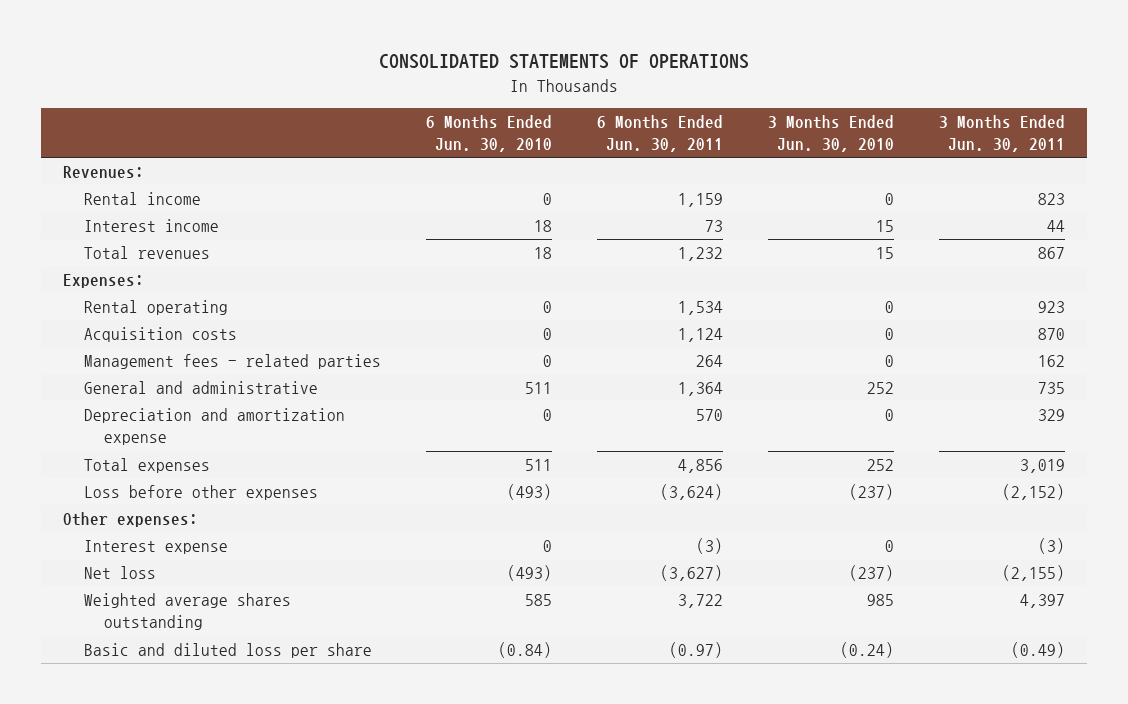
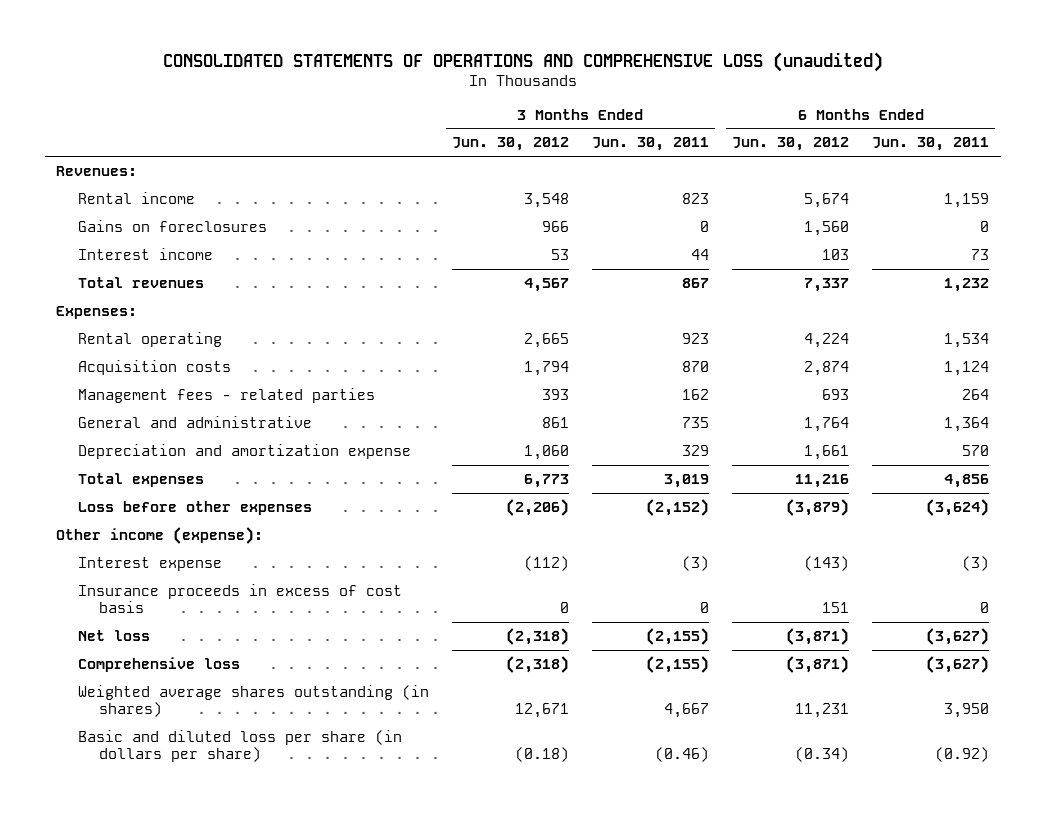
[379,54,750,70] CONSOLIDATED STATEMENTS OF OPERATIONS -> [162,51,883,72] CONSOLIDATED STATEMENTS OF OPERATIONS AND COMPREHENSIVE LOSS (unaudited)
[425,114,552,153] 6 Months Ended Jun. 30, 2010 -> none
[767,114,894,153] 3 Months Ended Jun. 30, 2010 -> none
none -> [451,137,569,152] Jun. 30, 2012
none -> [732,137,850,152] Jun. 30, 2012
none -> [77,219,267,232] Gains on foreclosures
[63,512,199,528] Other expenses: -> none
none -> [56,526,264,544] Other income (expense):
none -> [77,583,402,614] Insurance proceeds in excess of cost basis
none -> [77,656,240,672] Comprehensive loss
[83,593,291,631] Weighted average shares outstanding -> [77,684,429,718] Weighted average shares outstanding (in shares)
[677,594,723,609] 3,722 -> [944,703,990,719] 3,950
[1019,594,1065,609] 4,397 -> [664,703,710,719] 4,667
[83,643,372,659] Basic and diluted loss per share -> [77,729,402,763] Basic and diluted loss per share (in dollars per share)
[668,642,723,659] (0.97) -> [935,747,990,763] (0.92)
[1010,642,1065,659] (0.49) -> [655,747,710,763] (0.46)

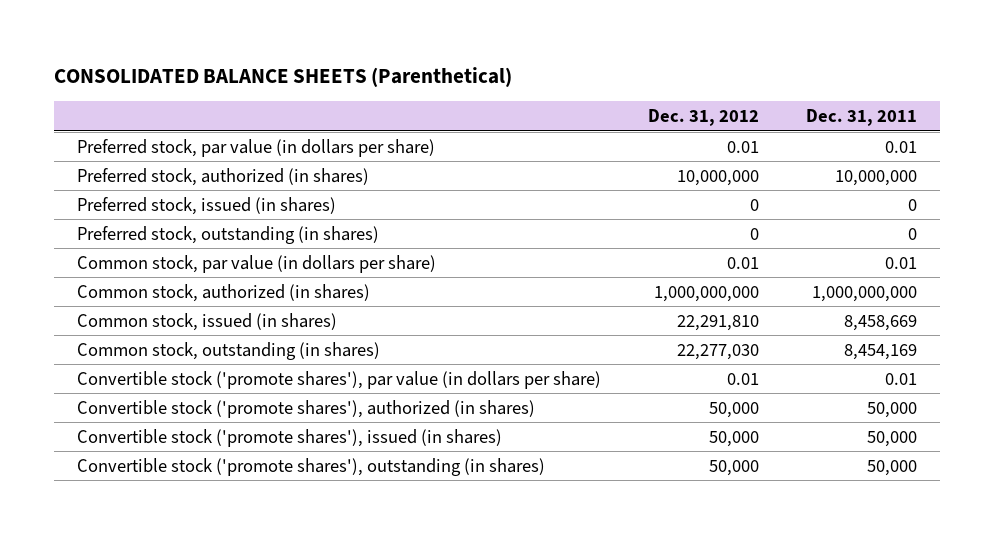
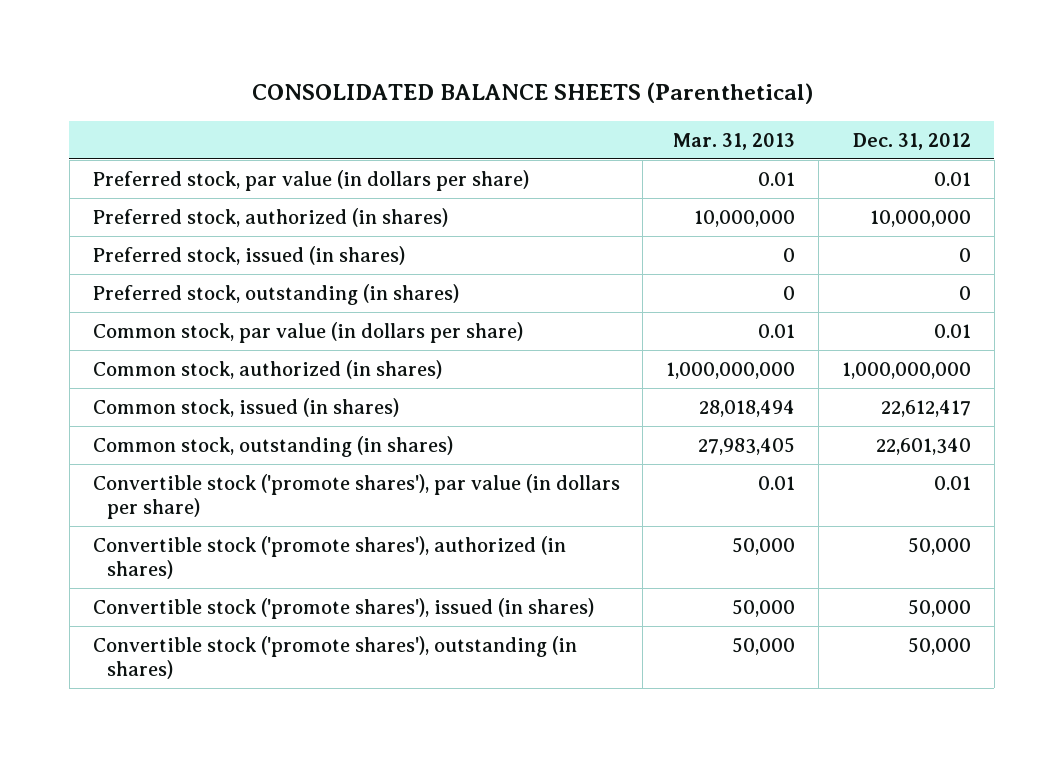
[805,108,917,126] Dec. 31, 2011 -> none
none -> [673,132,796,150] Mar. 31, 2013
[676,314,759,331] 22,291,810 -> [880,399,971,417] 22,612,417
[676,343,759,360] 22,277,030 -> [875,437,971,455] 22,601,340

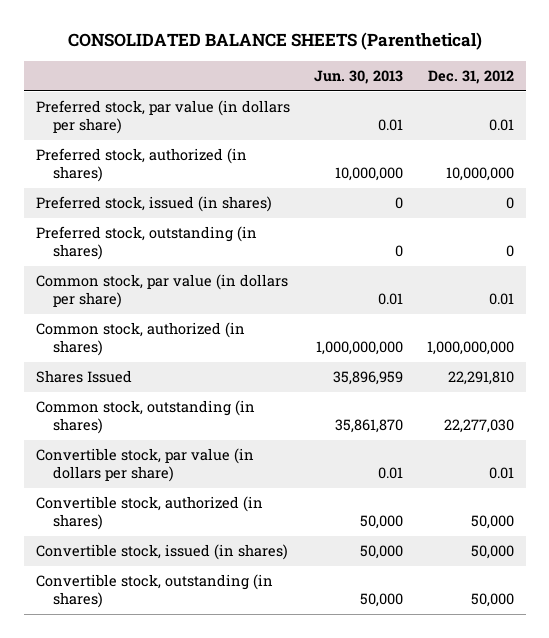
[673,132,796,150] Mar. 31, 2013 -> none
none -> [313,70,403,85] Jun. 30, 2013
[92,397,399,417] Common stock, issued (in shares) -> [35,370,132,384] Shares Issued
[880,399,971,417] 22,612,417 -> [447,371,514,386] 22,291,810
[875,437,971,455] 22,601,340 -> [443,419,514,434] 22,277,030
[92,473,620,519] Convertible stock ('promote shares'), par value (in dollars per share) -> [35,448,254,483] Convertible stock, par value (in dollars per share)
[92,535,566,579] Convertible stock ('promote shares'), authorized (in shares) -> [35,496,263,531] Convertible stock, authorized (in shares)
[92,597,594,619] Convertible stock ('promote shares'), issued (in shares) -> [35,544,288,561] Convertible stock, issued (in shares)
[92,635,577,679] Convertible stock ('promote shares'), outstanding (in shares) -> [35,574,273,609] Convertible stock, outstanding (in shares)

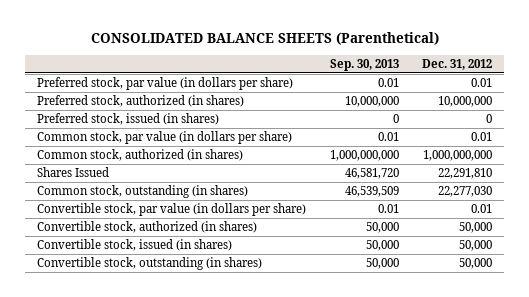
[313,70,403,85] Jun. 30, 2013 -> none
none -> [329,59,399,72] Sep. 30, 2013
[35,226,257,261] Preferred stock, outstanding (in shares) -> none

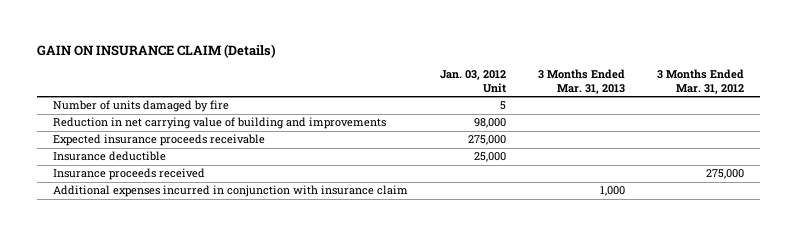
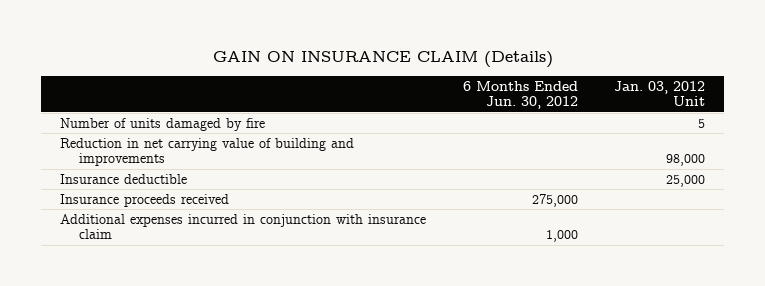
[538,69,626,94] 3 Months Ended Mar. 31, 2013 -> none
[657,69,745,94] 3 Months Ended Mar. 31, 2012 -> none
none -> [462,80,578,110] 6 Months Ended Jun. 30, 2012
[53,134,266,147] Expected insurance proceeds receivable -> none

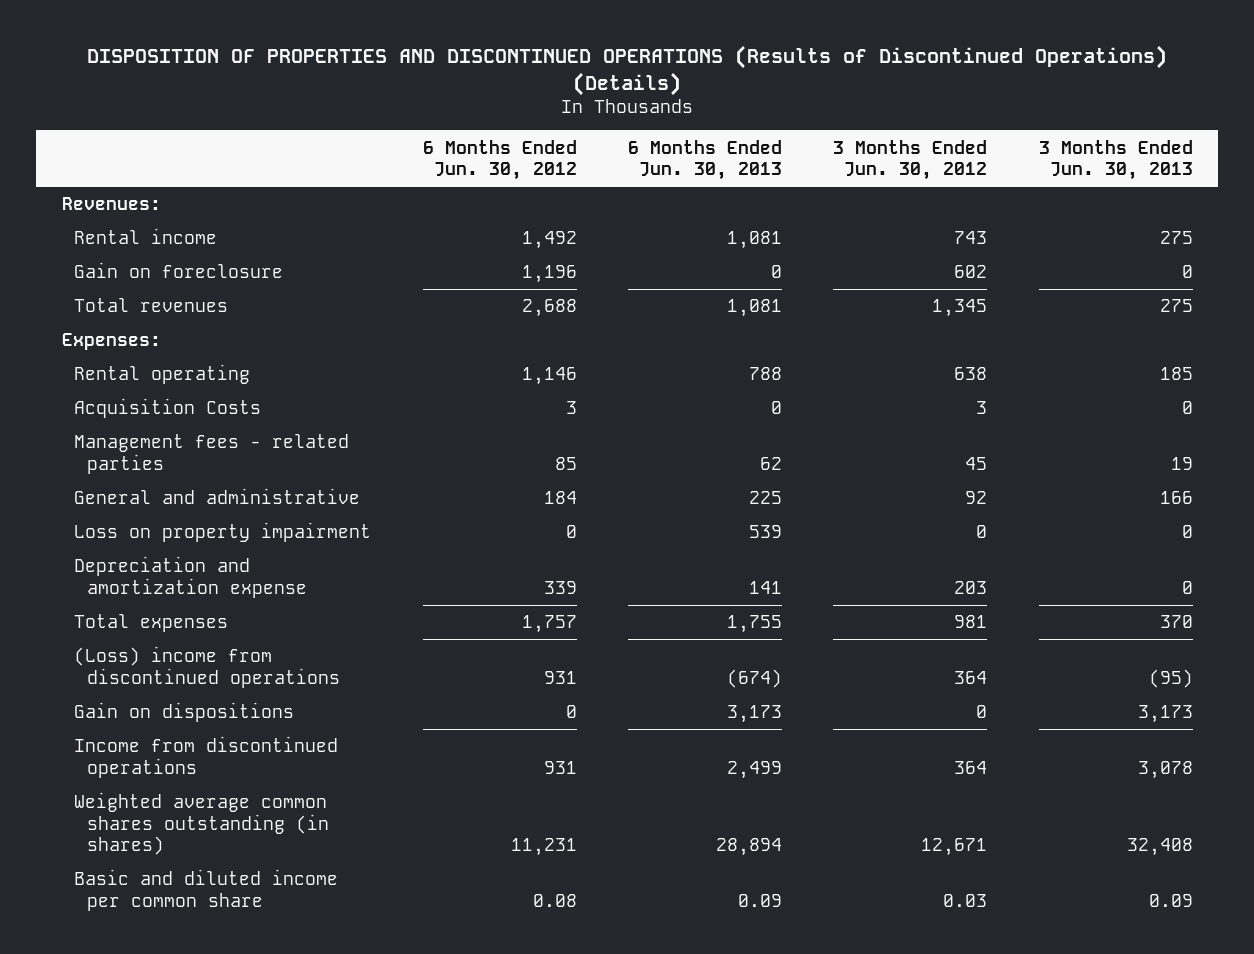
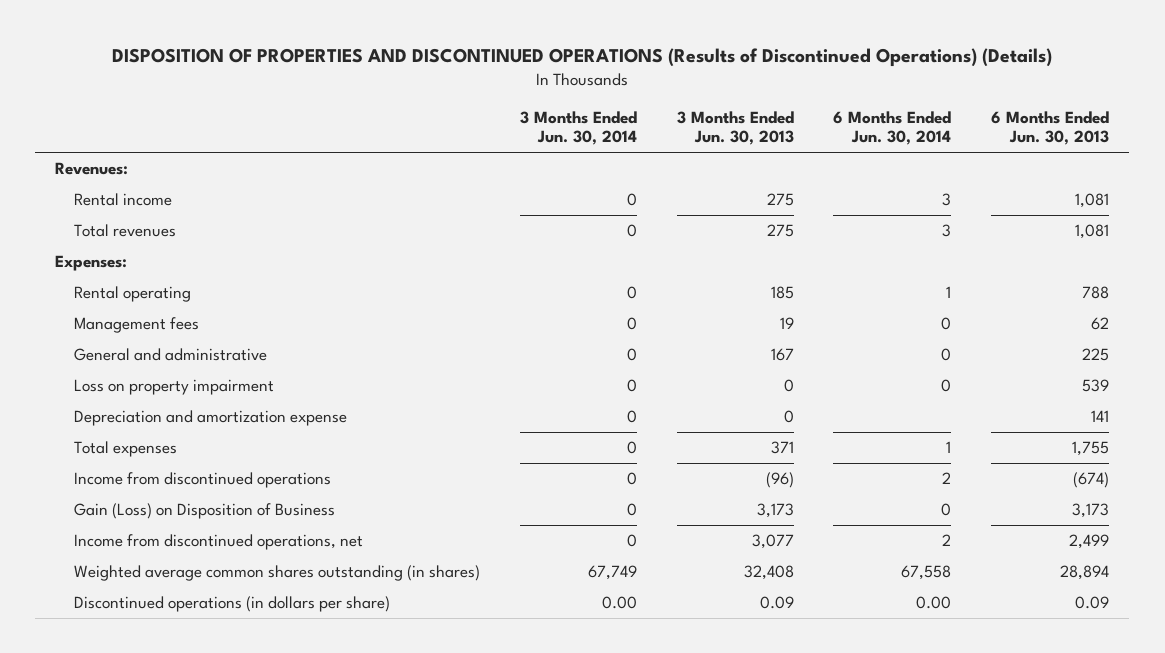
[422,139,577,181] 6 Months Ended Jun. 30, 2012 -> none
[833,139,988,181] 3 Months Ended Jun. 30, 2012 -> none
none -> [519,110,637,146] 3 Months Ended Jun. 30, 2014
none -> [833,110,952,146] 6 Months Ended Jun. 30, 2014
[74,262,284,279] Gain on foreclosure -> none
[74,398,262,419] Acquisition Costs -> none
[74,434,350,474] Management fees - related parties -> [73,317,199,334] Management fees
[1159,491,1193,505] 166 -> [770,348,794,362] 167
[1159,615,1193,629] 370 -> [770,441,794,455] 371
[74,646,340,688] (Loss) income from discontinued operations -> [73,472,331,489] Income from discontinued operations
[1148,668,1193,688] (95) -> [765,472,794,489] (96)
[74,702,295,723] Gain on dispositions -> [73,503,335,520] Gain (Loss) on Disposition of Business
[74,736,339,778] Income from discontinued operations -> [73,534,363,551] Income from discontinued operations, net
[1137,760,1193,779] 3,078 -> [751,534,794,550] 3,077
[74,869,339,911] Basic and diluted income per common share -> [73,596,390,613] Discontinued operations (in dollars per share)

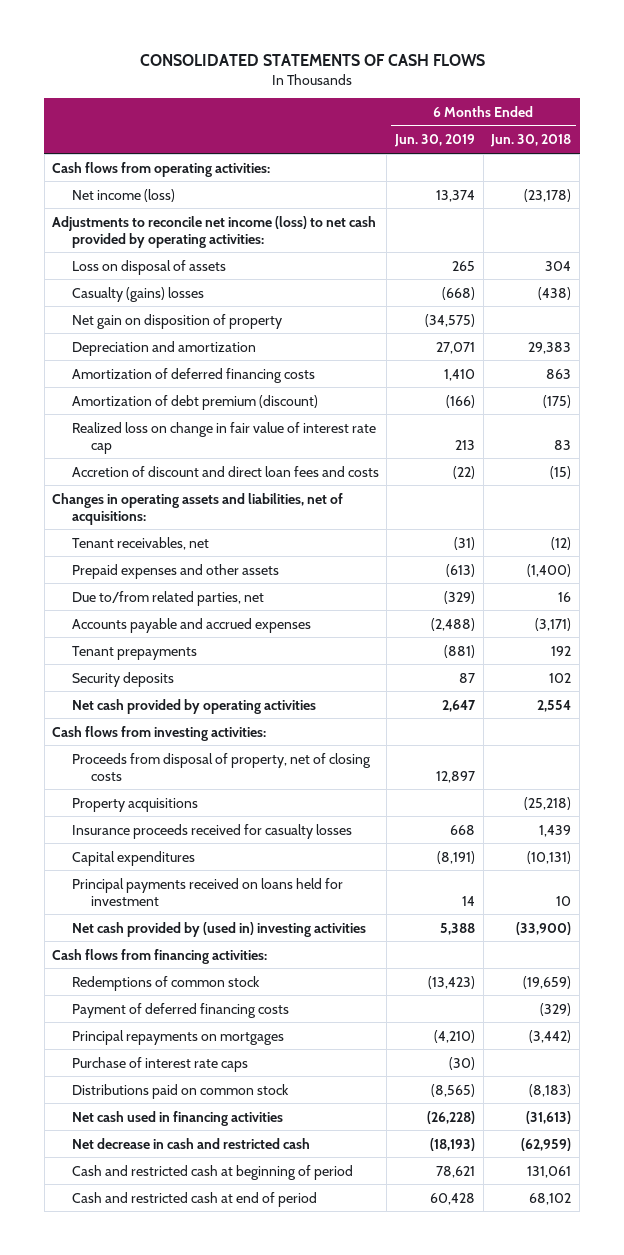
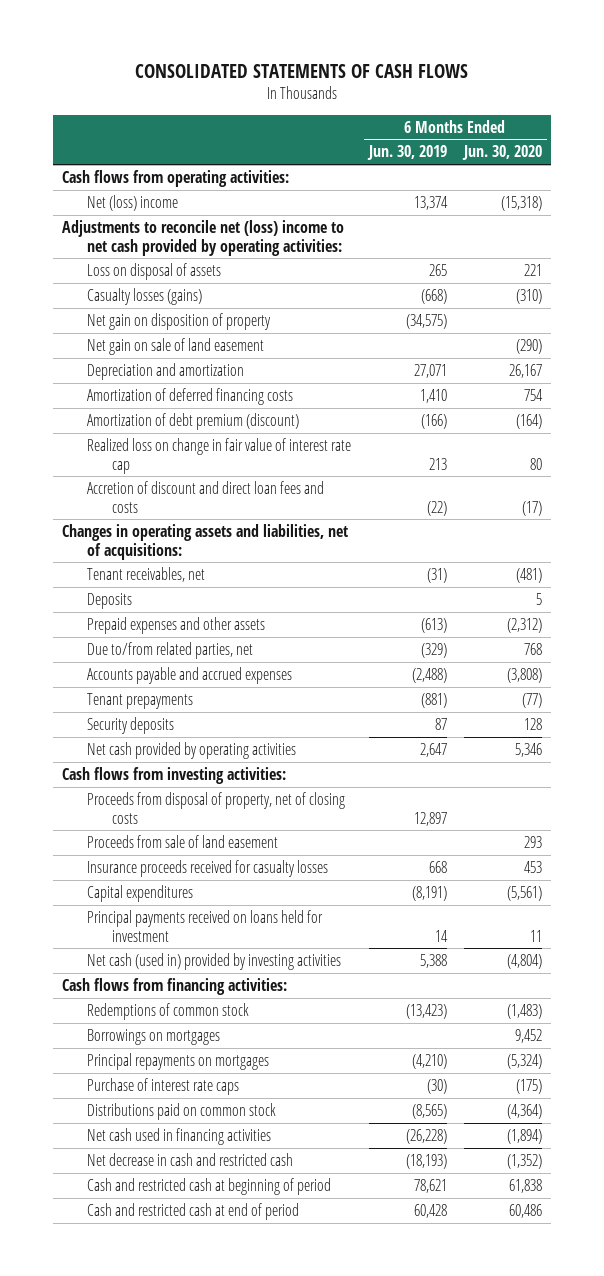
[490,134,572,148] Jun. 30, 2018 -> none
none -> [462,145,543,161] Jun. 30, 2020
[71,188,175,202] Net income (loss) -> [86,194,178,211] Net (loss) income
[52,215,377,248] Adjustments to reconcile net income (loss) to net cash provided by operating activities: -> [61,219,344,256] Adjustments to reconcile net (loss) income to net cash provided by operating activities:
[71,286,204,302] Casualty (gains) losses -> [86,287,202,305] Casualty losses (gains)
none -> [86,337,264,355] Net gain on sale of land easement
none -> [86,592,132,609] Deposits
[71,797,198,812] Property acquisitions -> none
none -> [86,834,278,848] Proceeds from sale of land easement
[71,921,366,937] Net cash provided by (used in) investing activities -> [86,952,341,970] Net cash (used in) provided by investing activities
[71,1002,289,1018] Payment of deferred financing costs -> none
none -> [86,1028,220,1045] Borrowings on mortgages

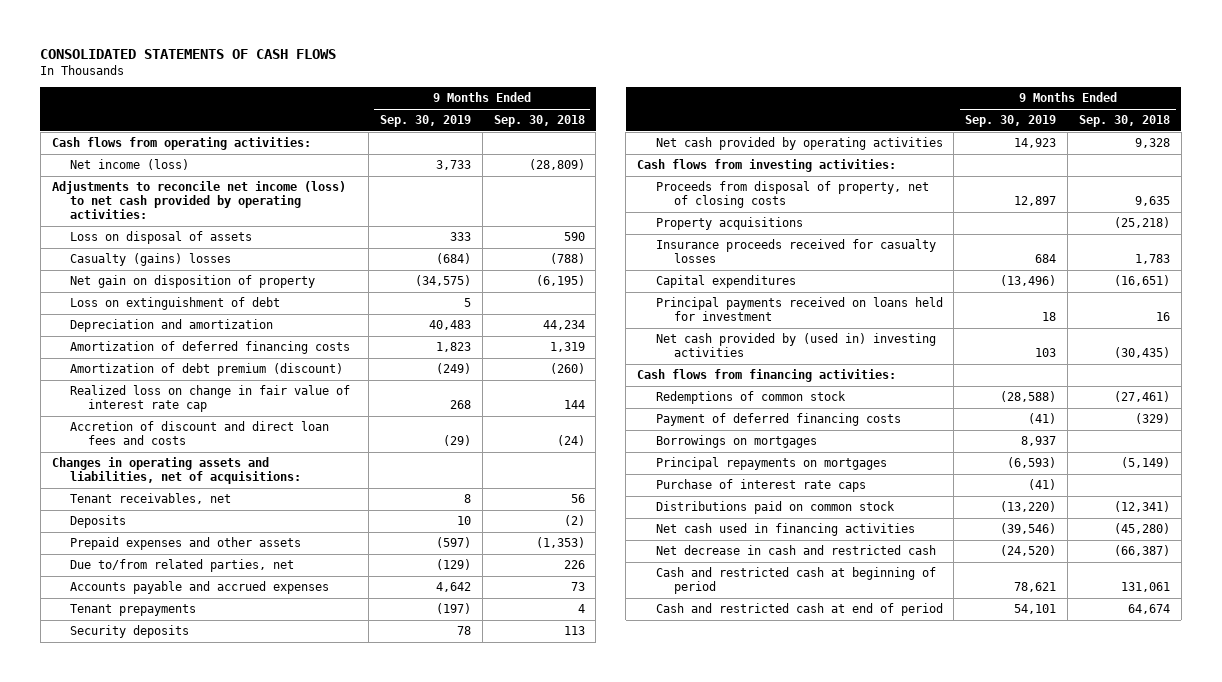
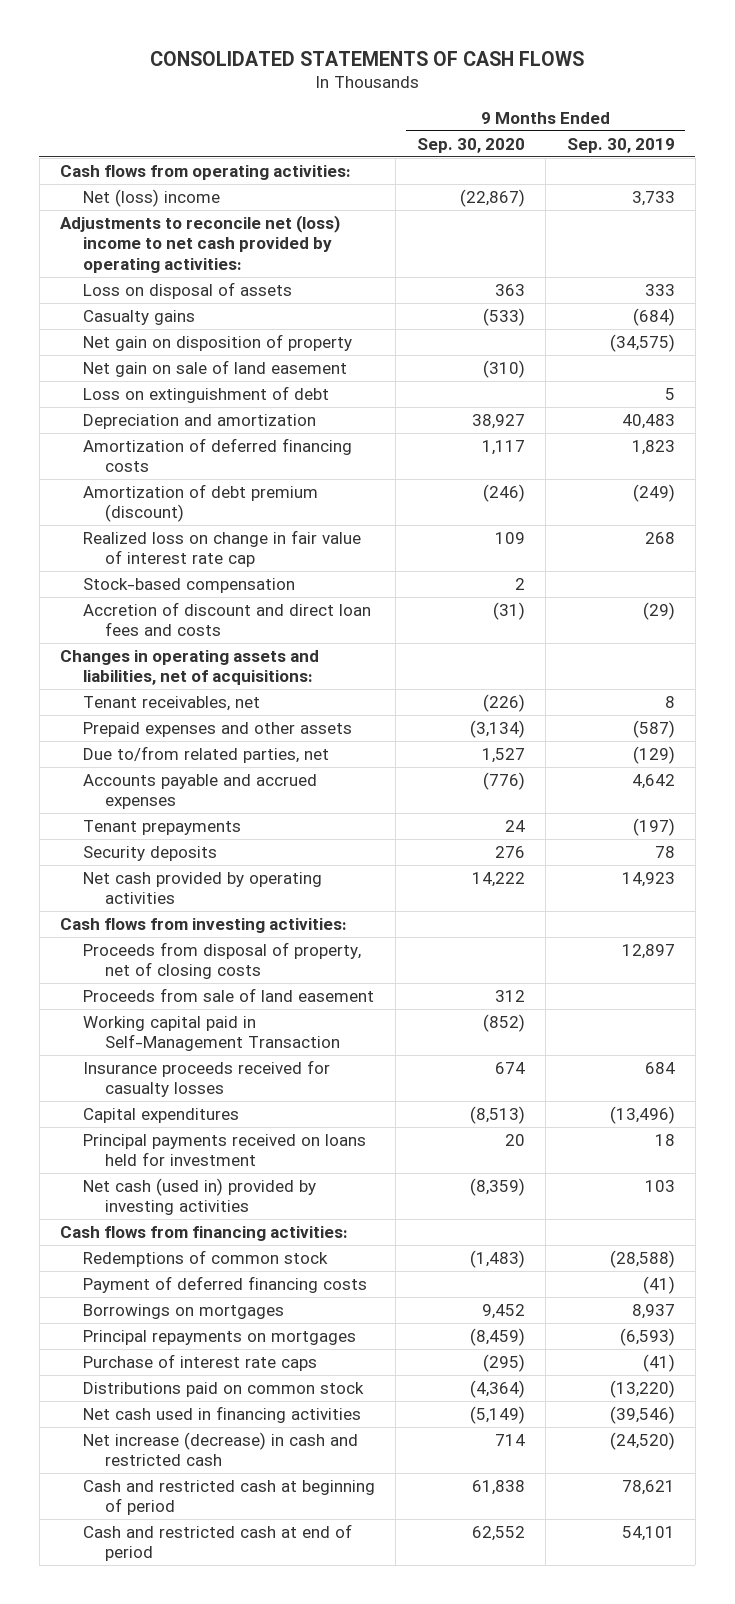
[493,115,585,128] Sep. 30, 2018 -> none
none -> [416,137,525,153] Sep. 30, 2020
[70,159,190,171] Net income (loss) -> [82,188,220,207] Net (loss) income
[51,181,346,220] Adjustments to reconcile net income (loss) to net cash provided by operating activities: -> [60,214,341,274] Adjustments to reconcile net (loss) income to net cash provided by operating activities:
[70,253,232,267] Casualty (gains) losses -> [82,309,195,325] Casualty gains
none -> [82,359,347,377] Net gain on sale of land easement
none -> [82,577,295,593] Stock-based compensation
[70,515,127,529] Deposits -> none
[435,537,471,549] (597) -> [632,719,675,738] (587)
[655,217,803,231] Property acquisitions -> none
none -> [82,987,374,1002] Proceeds from sale of land easement
none -> [82,1015,340,1052] Working capital paid in Self-Management Transaction
[655,333,936,358] Net cash provided by (used in) investing activities -> [82,1177,316,1216] Net cash (used in) provided by investing activities
[655,545,936,556] Net decrease in cash and restricted cash -> [82,1431,358,1467] Net increase (decrease) in cash and restricted cash

